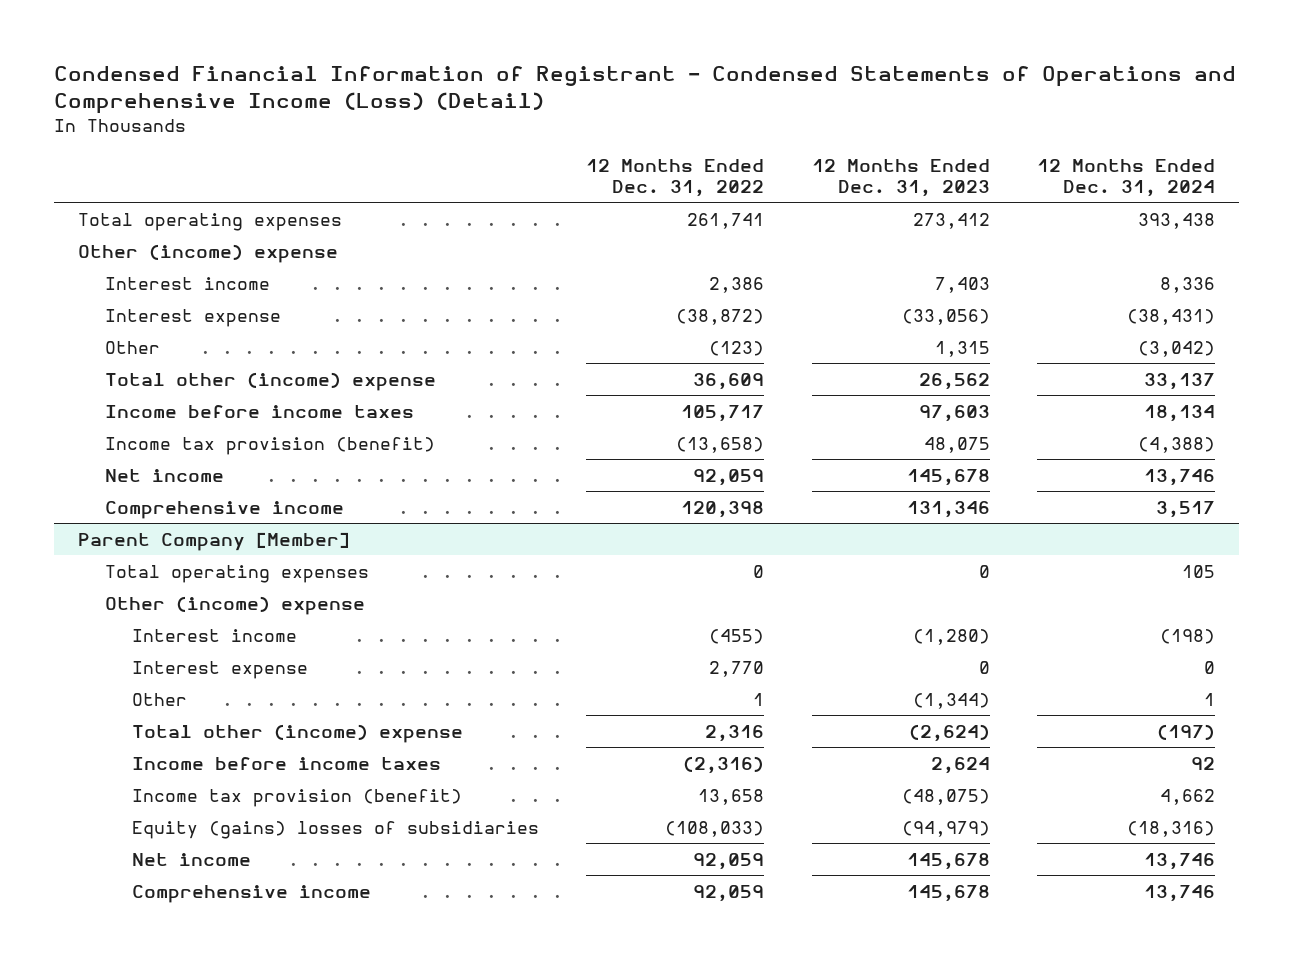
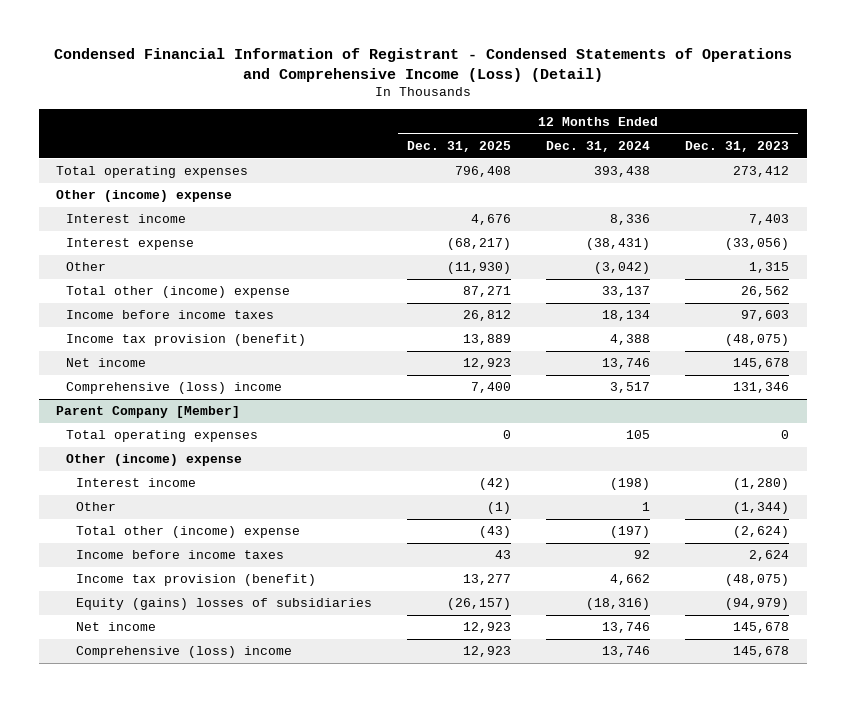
[586,159,765,197] 12 Months Ended Dec. 31, 2022 -> none
none -> [407,141,512,153] Dec. 31, 2025
[923,436,990,453] 48,075 -> [725,334,790,347] (48,075)
[1138,436,1216,453] (4,388) -> [610,334,651,346] 4,388
[104,500,344,519] Comprehensive income -> [66,382,283,395] Comprehensive (loss) income
[131,660,308,679] Interest expense -> none
[131,884,371,903] Comprehensive income -> [76,646,293,659] Comprehensive (loss) income

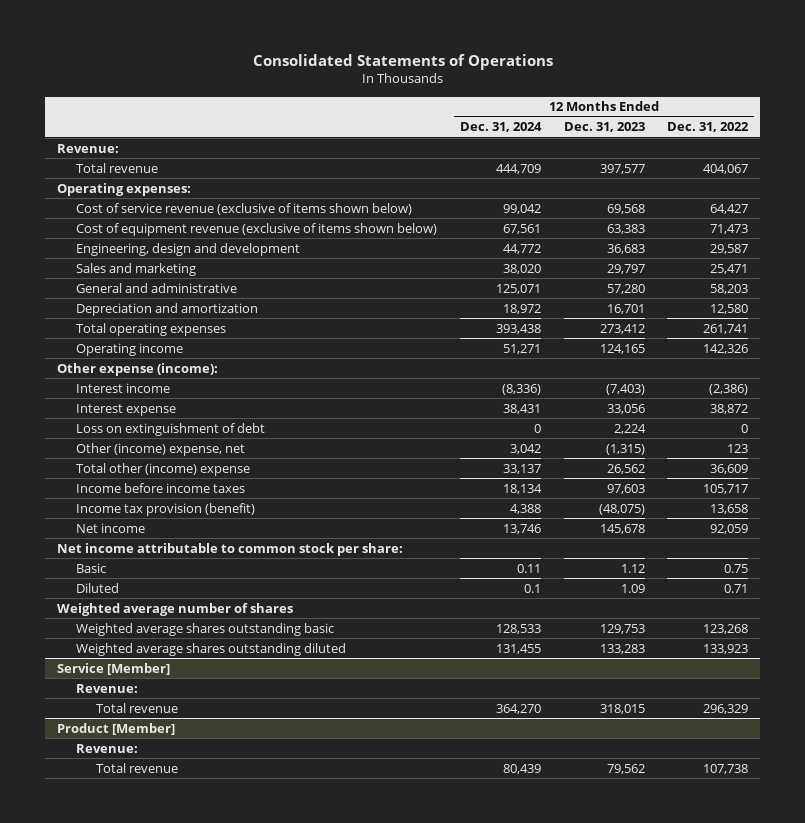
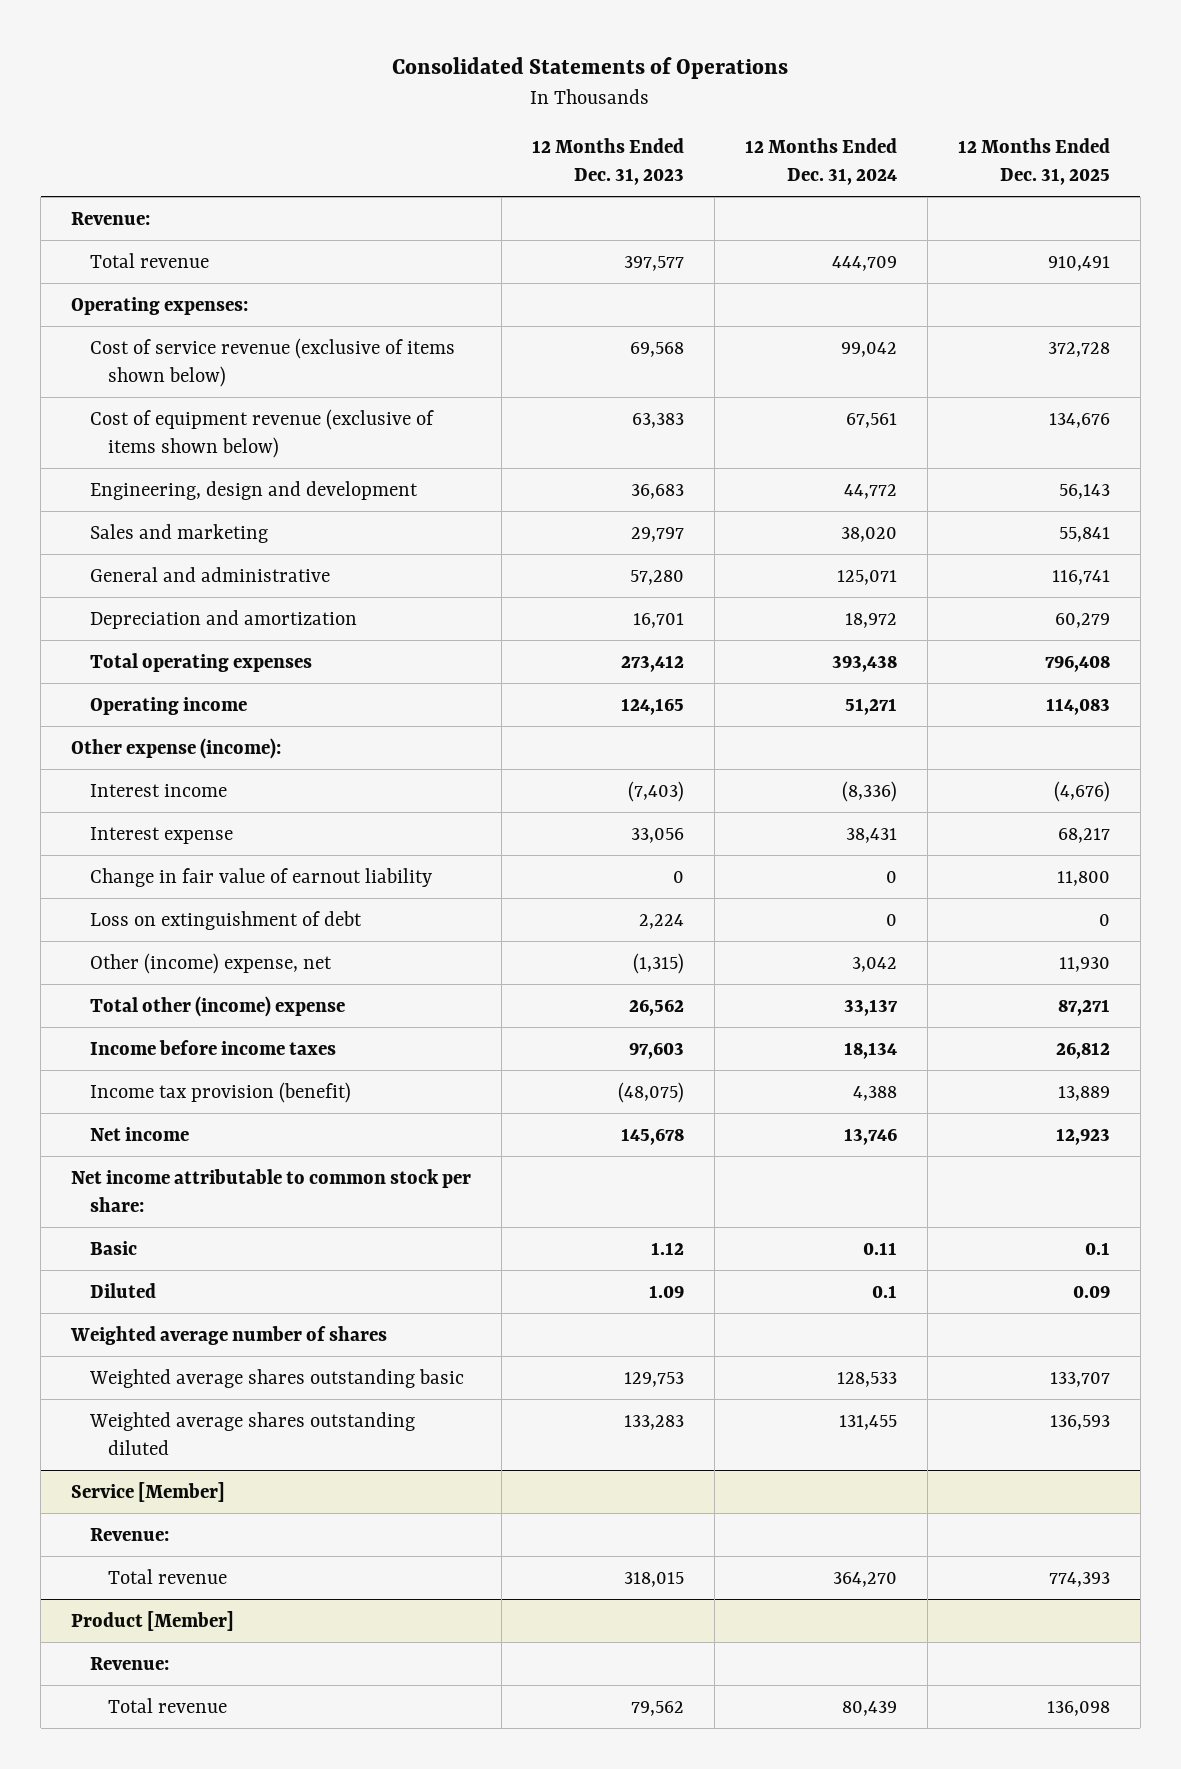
[667,122,750,133] Dec. 31, 2022 -> none
none -> [957,138,1110,186] 12 Months Ended Dec. 31, 2025
none -> [89,867,432,887] Change in fair value of earnout liability

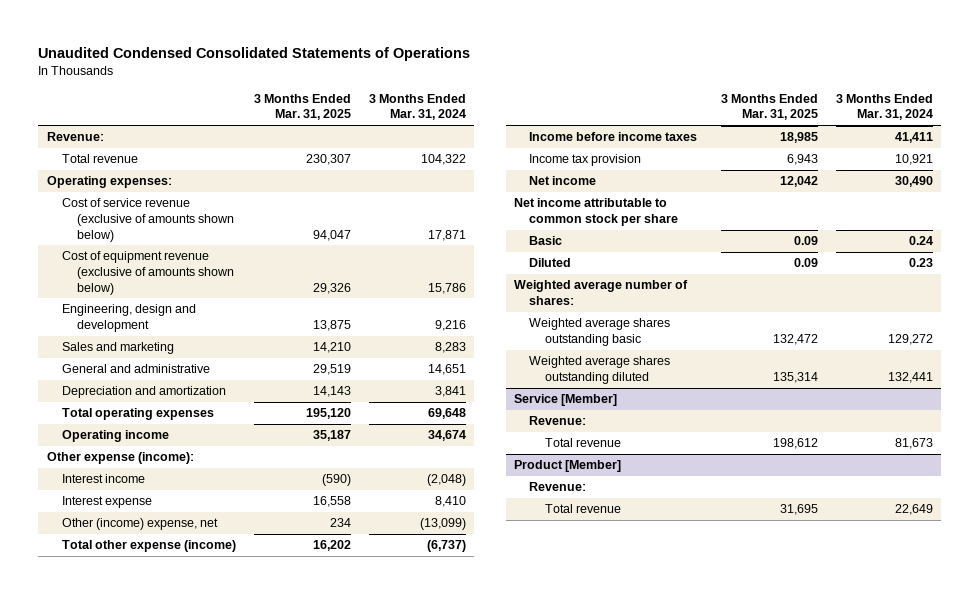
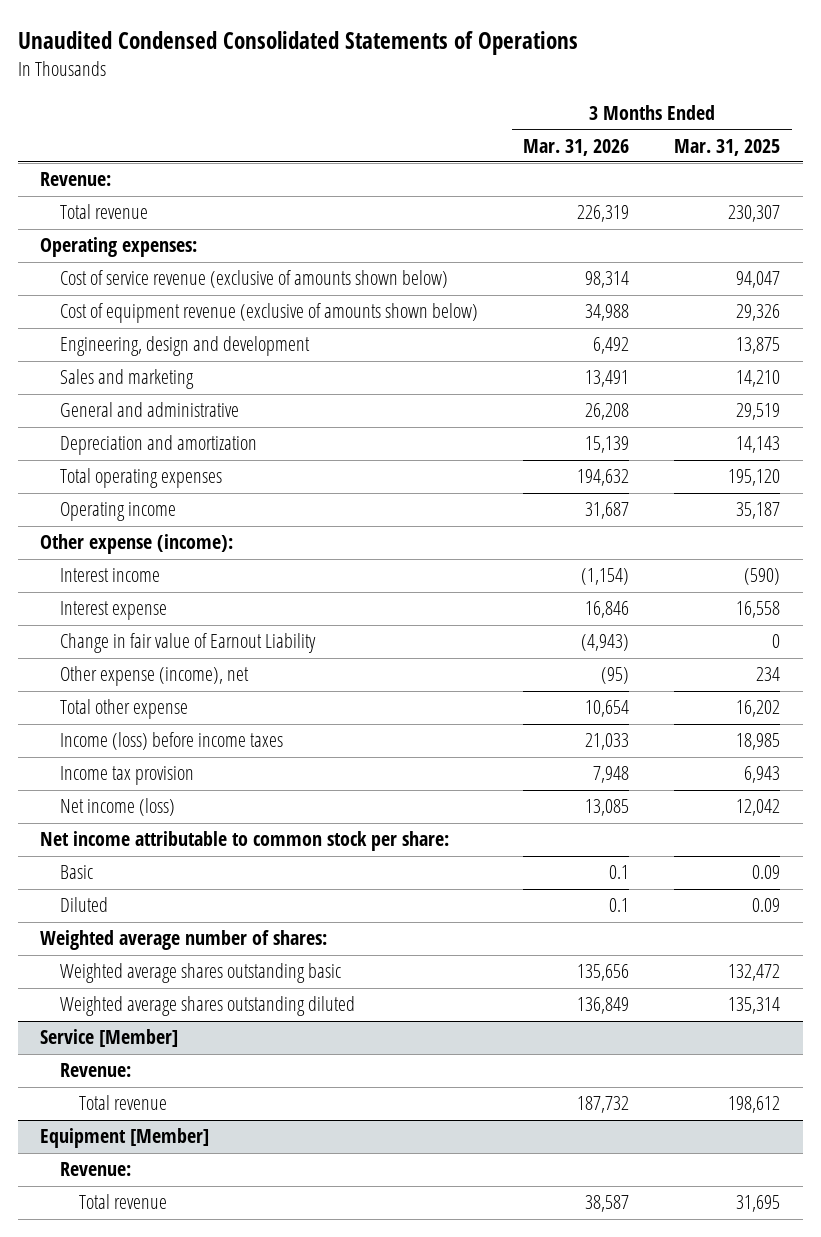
[368,93,466,121] 3 Months Ended Mar. 31, 2024 -> none
none -> [522,138,629,156] Mar. 31, 2026
none -> [59,633,316,654] Change in fair value of Earnout Liability
[62,518,219,531] Other (income) expense, net -> [59,666,249,687] Other expense (income), net
[62,540,237,553] Total other expense (income) -> [59,699,188,720] Total other expense
[529,132,698,142] Income before income taxes -> [59,732,283,751] Income (loss) before income taxes
[529,176,597,186] Net income -> [59,798,175,817] Net income (loss)
[514,198,679,227] Net income attributable to common stock per share -> [40,831,450,852] Net income attributable to common stock per share:
[514,460,622,473] Product [Member] -> none
none -> [40,1128,210,1149] Equipment [Member]

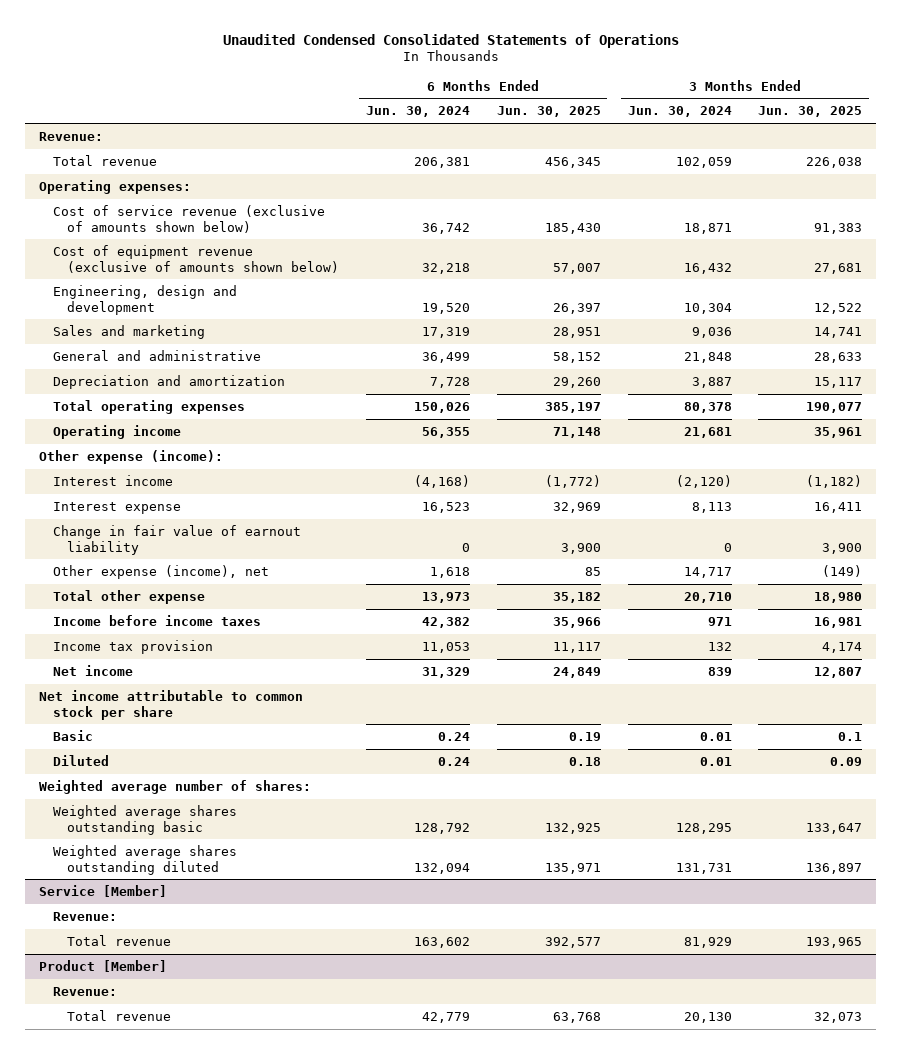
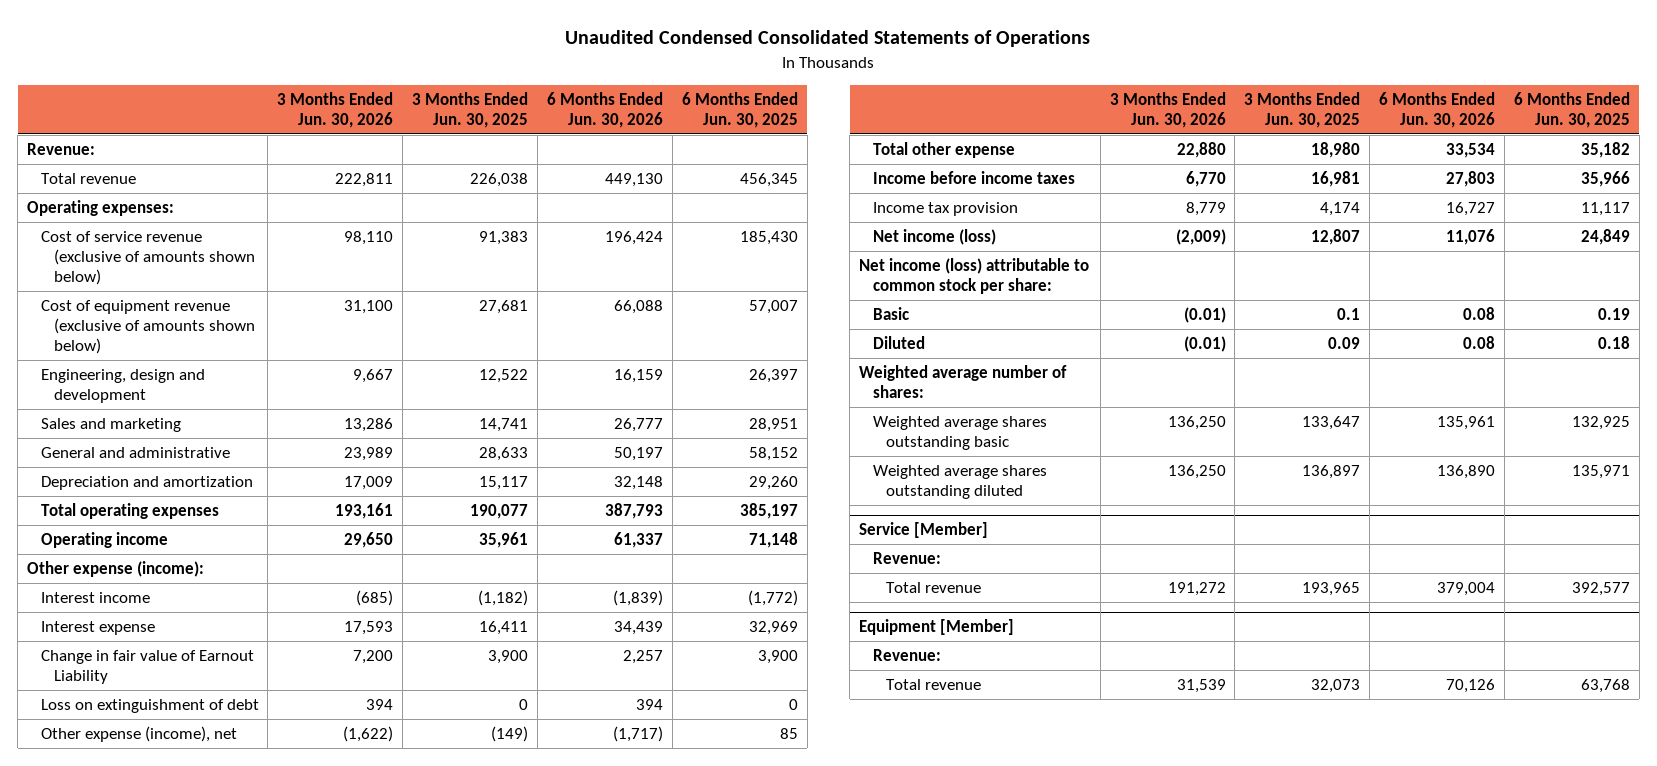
[365,106,470,118] Jun. 30, 2024 -> none
[627,106,732,118] Jun. 30, 2024 -> none
none -> [277,91,394,128] 3 Months Ended Jun. 30, 2026
none -> [546,91,663,128] 6 Months Ended Jun. 30, 2026
[52,524,301,555] Change in fair value of earnout liability -> [40,649,254,685] Change in fair value of Earnout Liability
none -> [40,698,259,713] Loss on extinguishment of debt
[52,664,133,676] Net income -> [872,228,996,245] Net income (loss)
[38,689,303,720] Net income attributable to common stock per share -> [859,257,1090,295] Net income (loss) attributable to common stock per share:
[38,959,167,972] Product [Member] -> none
none -> [859,619,1015,636] Equipment [Member]

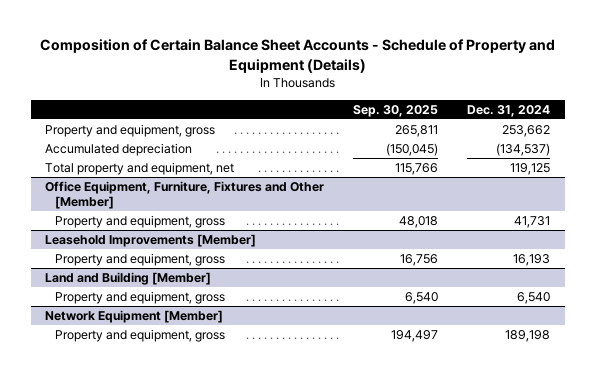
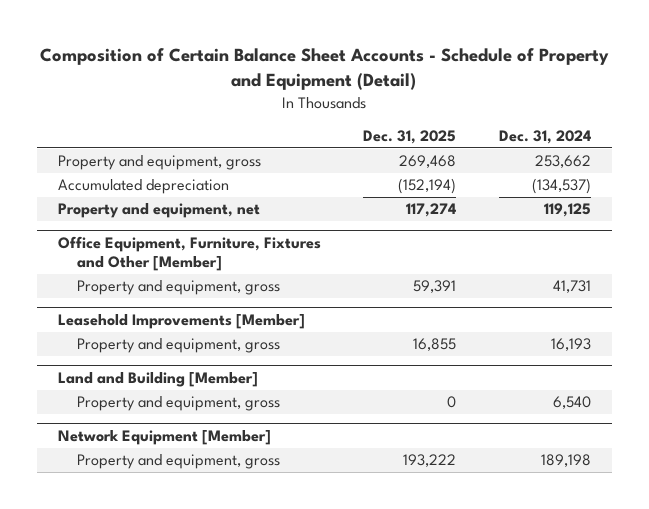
[39,39,555,74] Composition of Certain Balance Sheet Accounts - Schedule of Property and Equipment (Details) -> [40,48,610,91] Composition of Certain Balance Sheet Accounts - Schedule of Property and Equipment (Detail)
[353,104,439,117] Sep. 30, 2025 -> none
none -> [363,129,457,144] Dec. 31, 2025
[45,161,235,175] Total property and equipment, net -> [57,203,260,219] Property and equipment, net

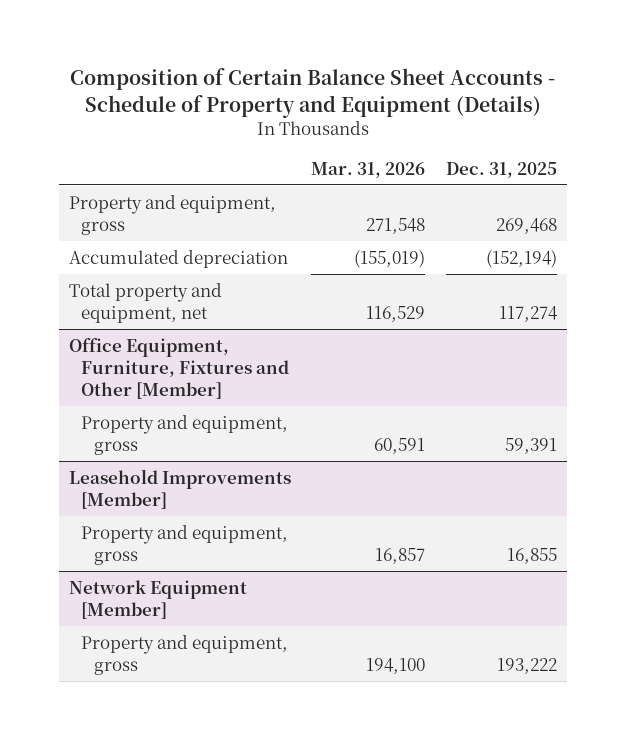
[40,48,610,91] Composition of Certain Balance Sheet Accounts - Schedule of Property and Equipment (Detail) -> [69,68,555,118] Composition of Certain Balance Sheet Accounts - Schedule of Property and Equipment (Details)
[499,129,592,144] Dec. 31, 2024 -> none
none -> [311,161,426,178] Mar. 31, 2026
[57,203,260,219] Property and equipment, net -> [68,282,222,323] Total property and equipment, net
[57,372,258,388] Land and Building [Member] -> none
[76,396,280,412] Property and equipment, gross -> none

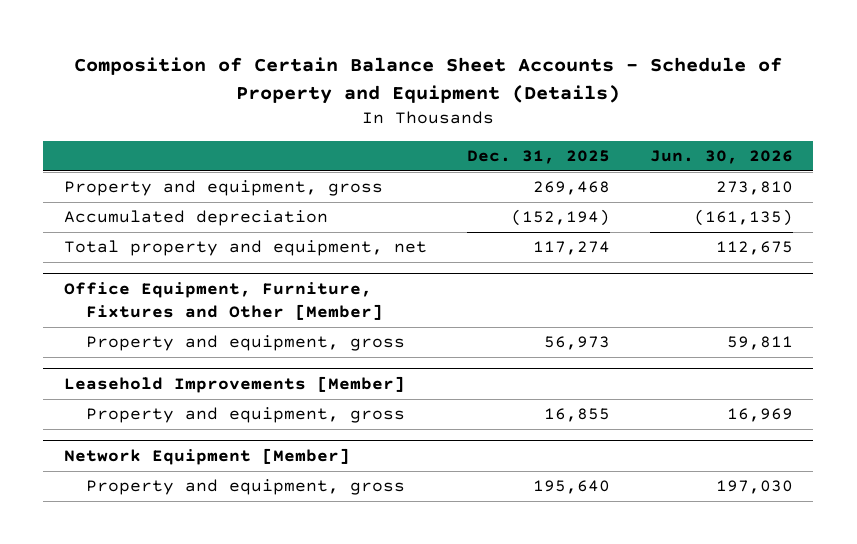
[311,161,426,178] Mar. 31, 2026 -> none
none -> [650,149,794,164] Jun. 30, 2026
[504,437,557,454] 59,391 -> [543,336,610,351] 56,973
[496,657,557,674] 193,222 -> [532,480,610,495] 195,640

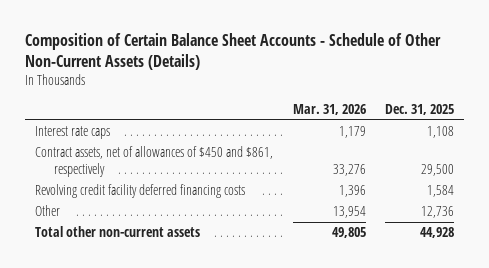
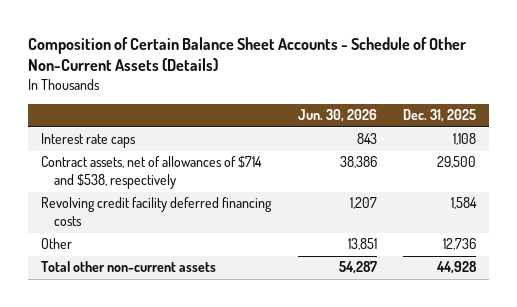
[292,103,366,115] Mar. 31, 2026 -> none
none -> [297,109,377,123] Jun. 30, 2026
[34,146,273,177] Contract assets, net of allowances of $450 and $861, respectively -> [41,156,263,190] Contract assets, net of allowances of $714 and $538, respectively

